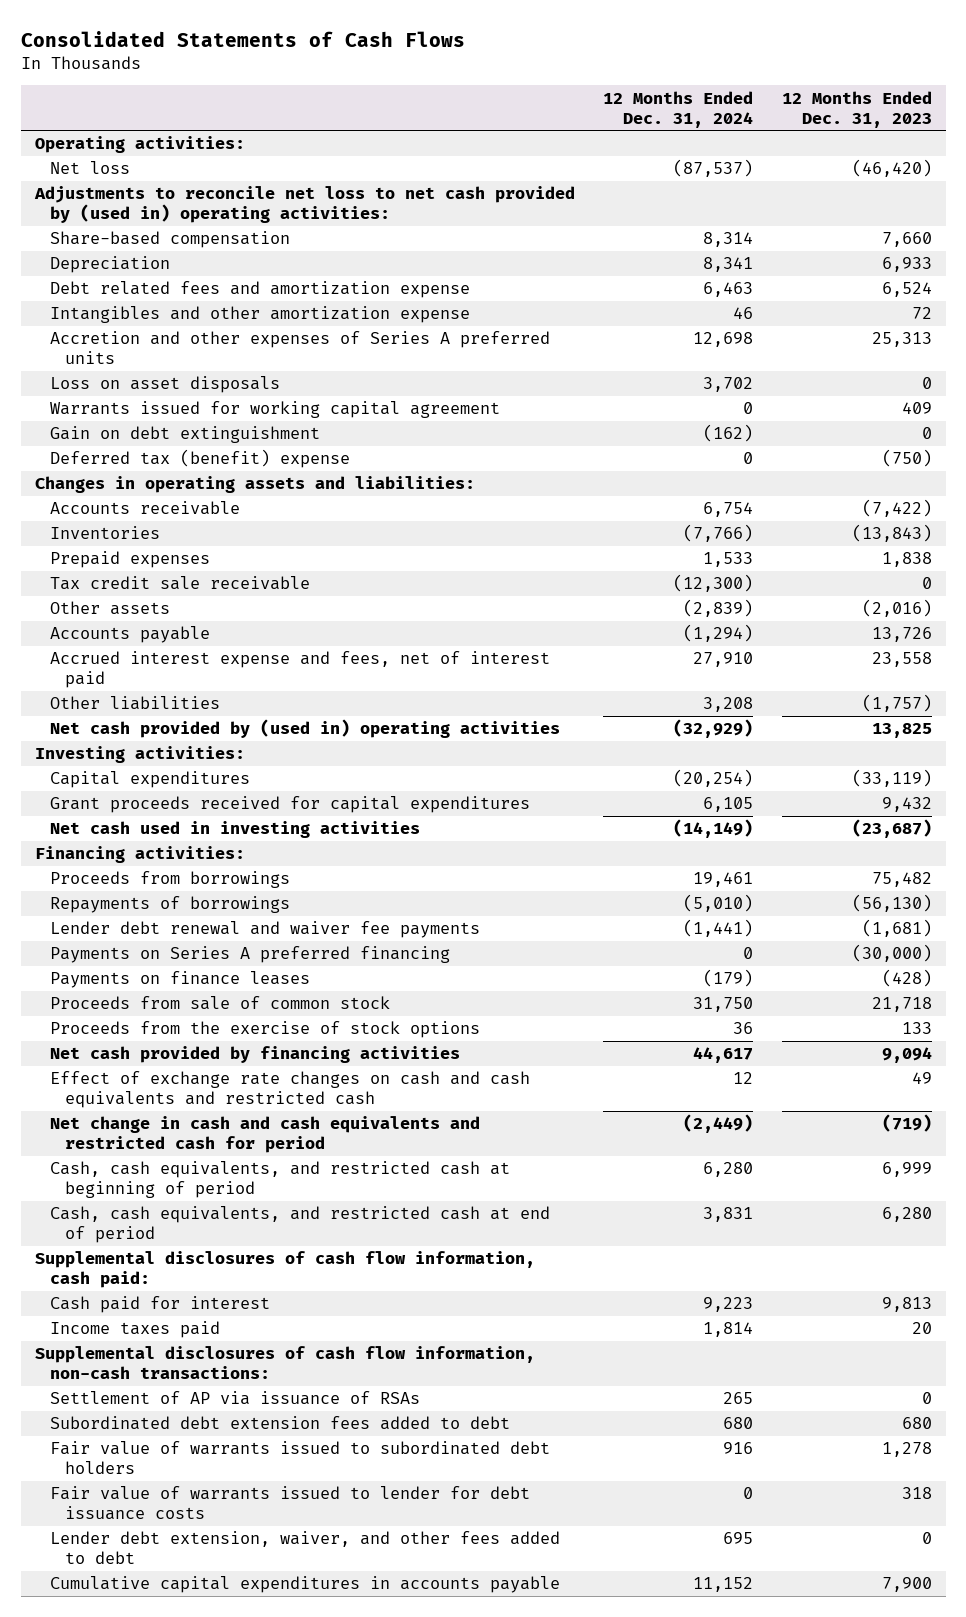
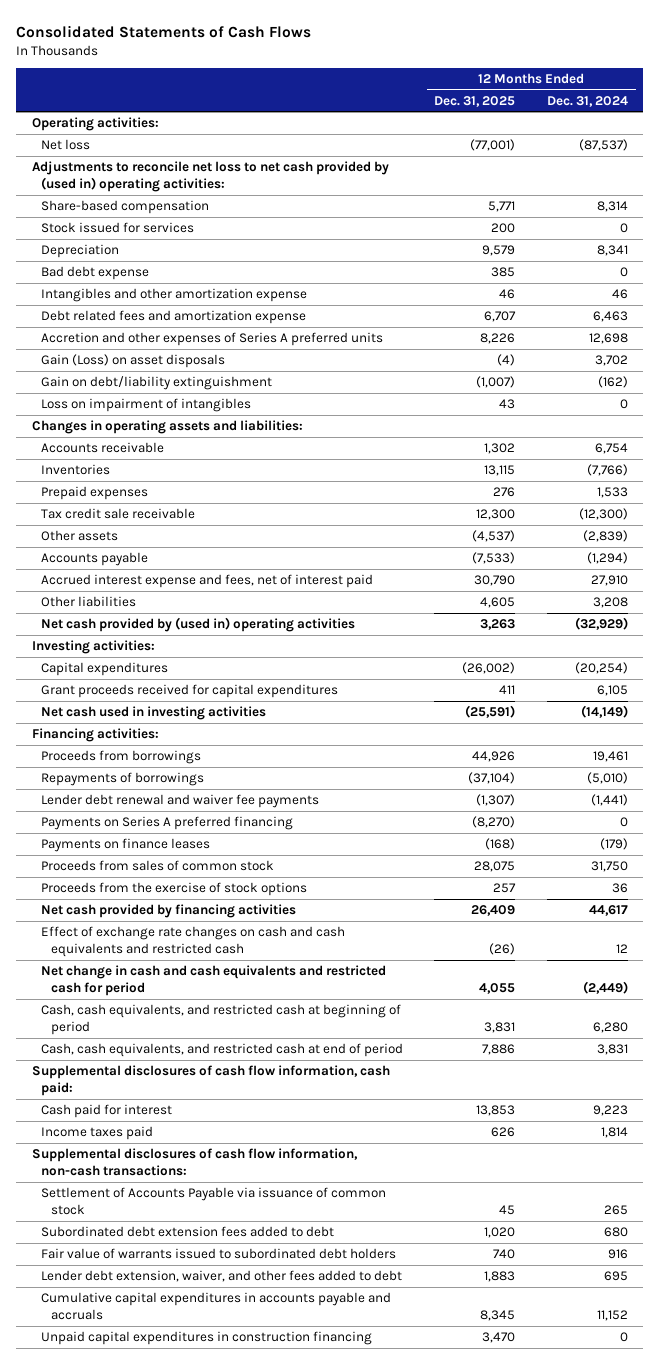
[781,90,932,128] 12 Months Ended Dec. 31, 2023 -> none
none -> [434,95,516,107] Dec. 31, 2025
none -> [41,222,195,234] Stock issued for services
none -> [41,266,150,281] Bad debt expense
[49,281,470,299] Debt related fees and amortization expense -> [41,310,307,325] Debt related fees and amortization expense
[49,401,500,419] Warrants issued for working capital agreement -> none
[49,449,350,469] Deferred tax (benefit) expense -> none
[49,376,280,394] Loss on asset disposals -> [41,354,226,369] Gain (Loss) on asset disposals
[49,426,320,444] Gain on debt extinguishment -> [41,376,273,391] Gain on debt/liability extinguishment
none -> [41,398,252,413] Loss on impairment of intangibles
[49,996,390,1011] Proceeds from sale of common stock -> [41,860,275,872] Proceeds from sales of common stock
[49,1391,420,1406] Settlement of AP via issuance of RSAs -> [41,1187,387,1216] Settlement of Accounts Payable via issuance of common stock
[49,1486,530,1521] Fair value of warrants issued to lender for debt issuance costs -> none
[49,1576,560,1594] Cumulative capital expenditures in accounts payable -> [41,1292,392,1321] Cumulative capital expenditures in accounts payable and accruals
none -> [41,1331,373,1346] Unpaid capital expenditures in construction financing

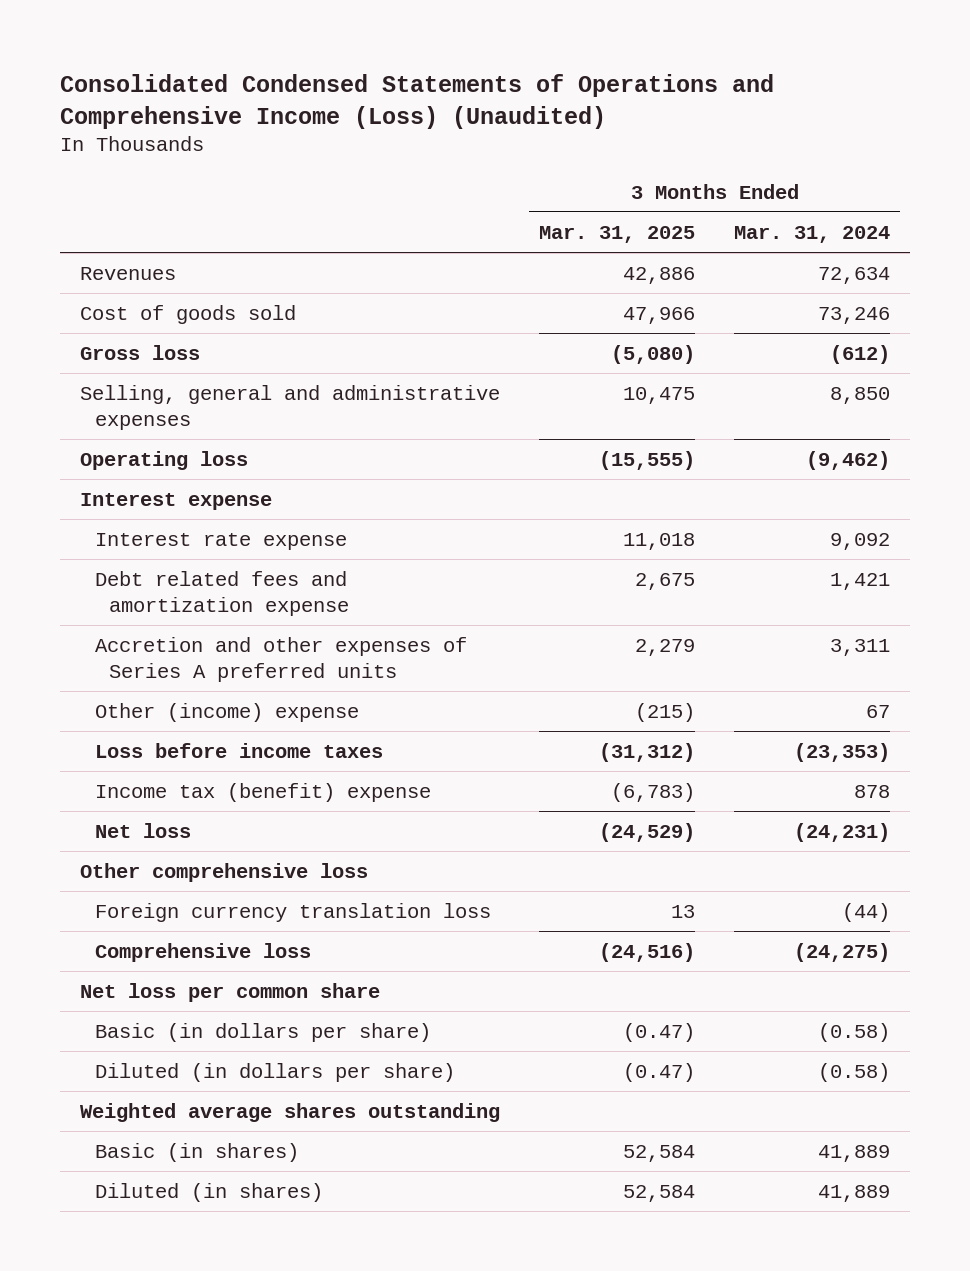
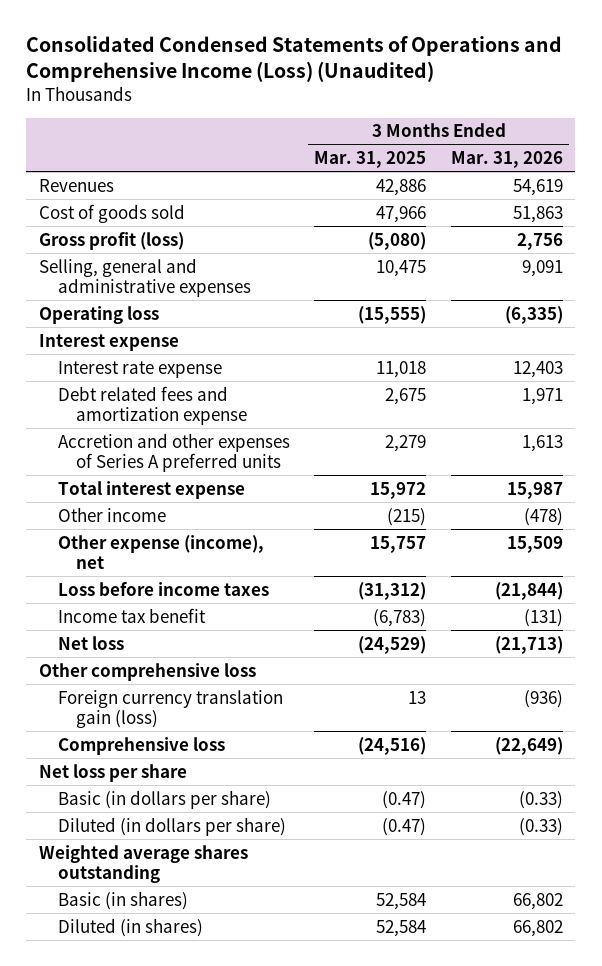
[734,225,891,243] Mar. 31, 2024 -> none
none -> [450,151,563,169] Mar. 31, 2026
[79,344,200,360] Gross loss -> [38,231,184,250] Gross profit (loss)
none -> [57,480,245,499] Total interest expense
[94,702,359,722] Other (income) expense -> [57,506,166,522] Other income
none -> [57,534,264,570] Other expense (income), net
[94,782,431,802] Income tax (benefit) expense -> [57,607,206,623] Income tax benefit
[94,902,491,922] Foreign currency translation loss -> [57,689,283,729] Foreign currency translation gain (loss)
[79,982,380,1002] Net loss per common share -> [38,763,187,782] Net loss per share

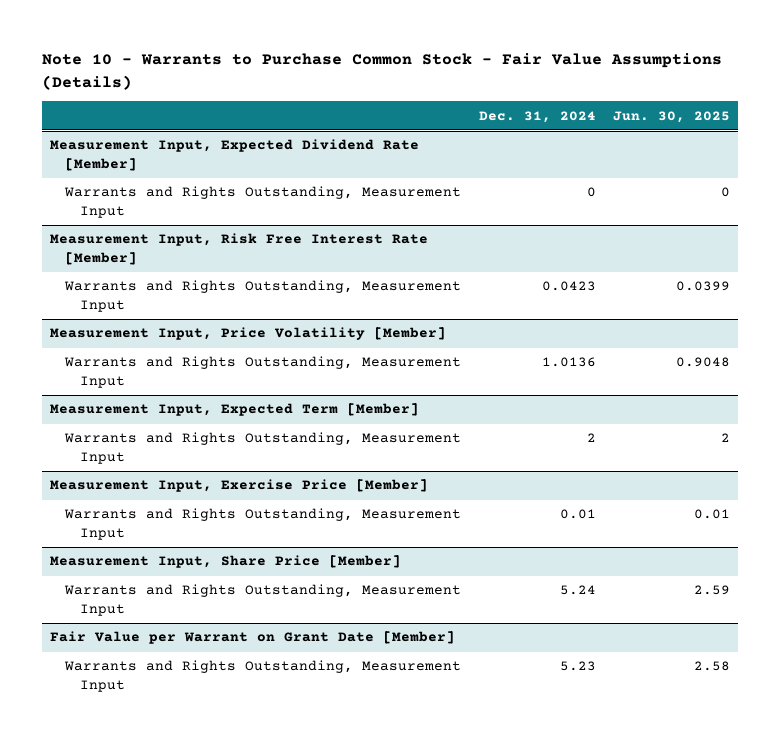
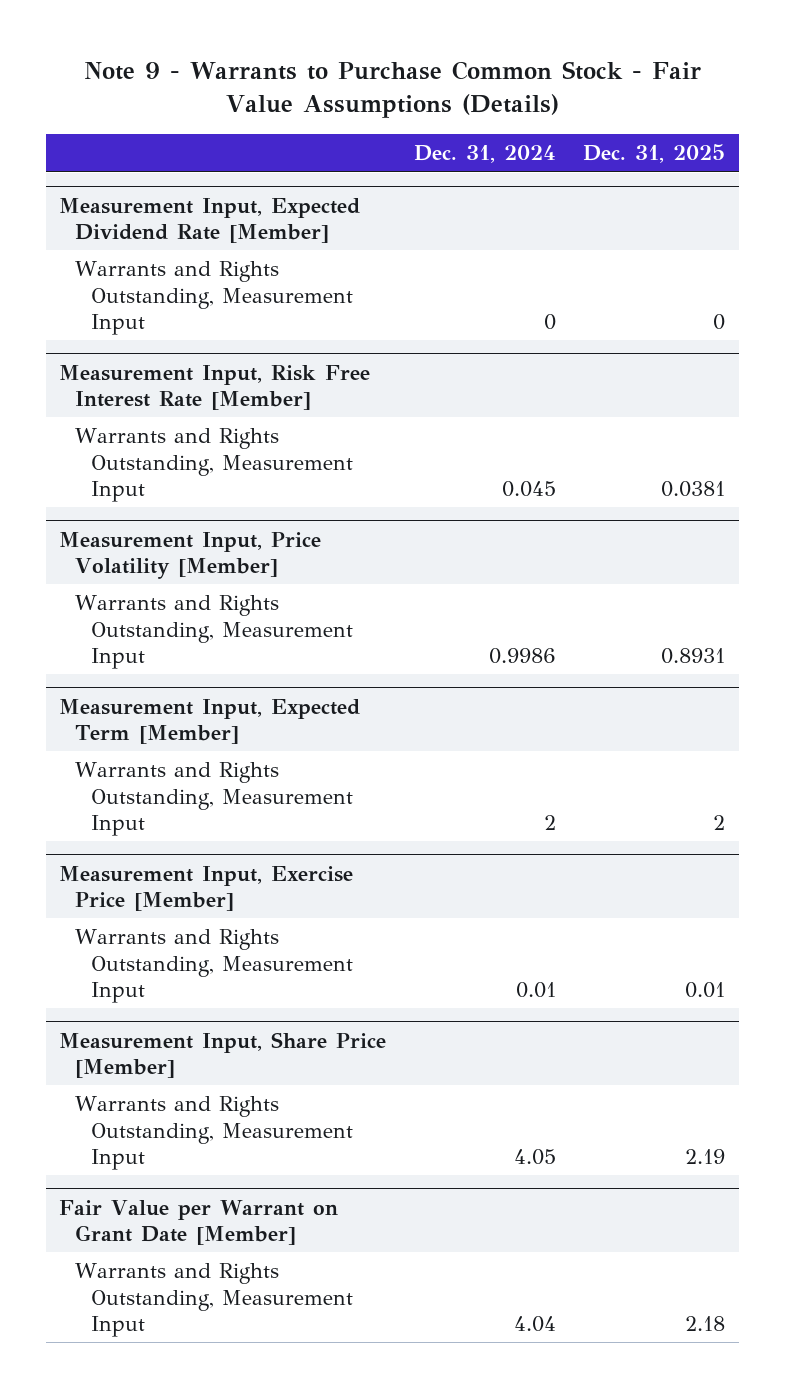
[41,53,722,90] Note 10 - Warrants to Purchase Common Stock - Fair Value Assumptions (Details) -> [84,60,702,119] Note 9 - Warrants to Purchase Common Stock - Fair Value Assumptions (Details)
[612,110,730,123] Jun. 30, 2025 -> none
none -> [583,144,726,164] Dec. 31, 2025
[541,281,596,292] 0.0423 -> [501,480,556,497] 0.045
[541,357,596,368] 1.0136 -> [488,647,556,664] 0.9986
[559,585,596,596] 5.24 -> [513,1148,556,1165] 4.05
[559,661,596,672] 5.23 -> [513,1315,556,1332] 4.04

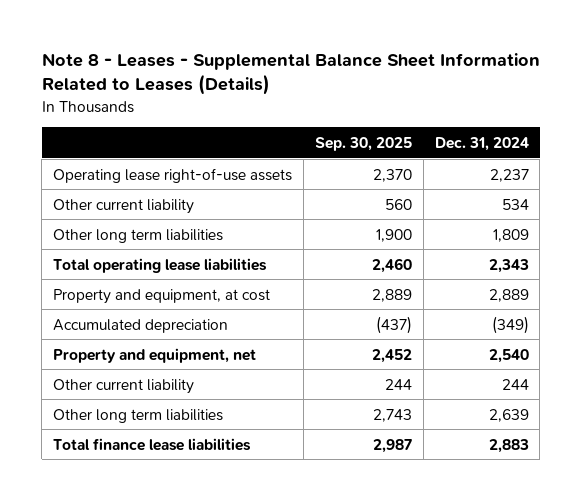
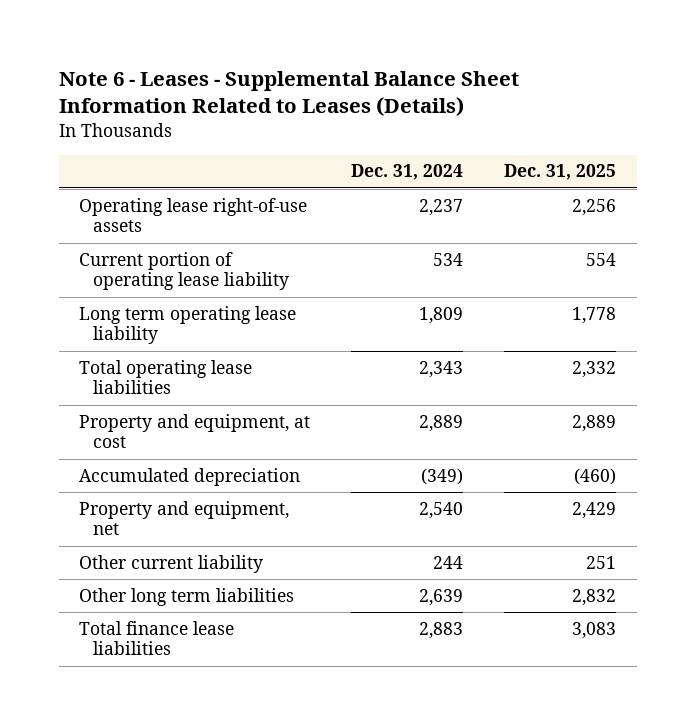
[41,53,540,96] Note 8 - Leases - Supplemental Balance Sheet Information Related to Leases (Details) -> [58,70,519,117] Note 6 - Leases - Supplemental Balance Sheet Information Related to Leases (Details)
[314,136,412,151] Sep. 30, 2025 -> none
none -> [504,164,617,181] Dec. 31, 2025
[53,198,195,214] Other current liability -> [79,251,289,291] Current portion of operating lease liability
[53,228,224,243] Other long term liabilities -> [79,305,297,345] Long term operating lease liability

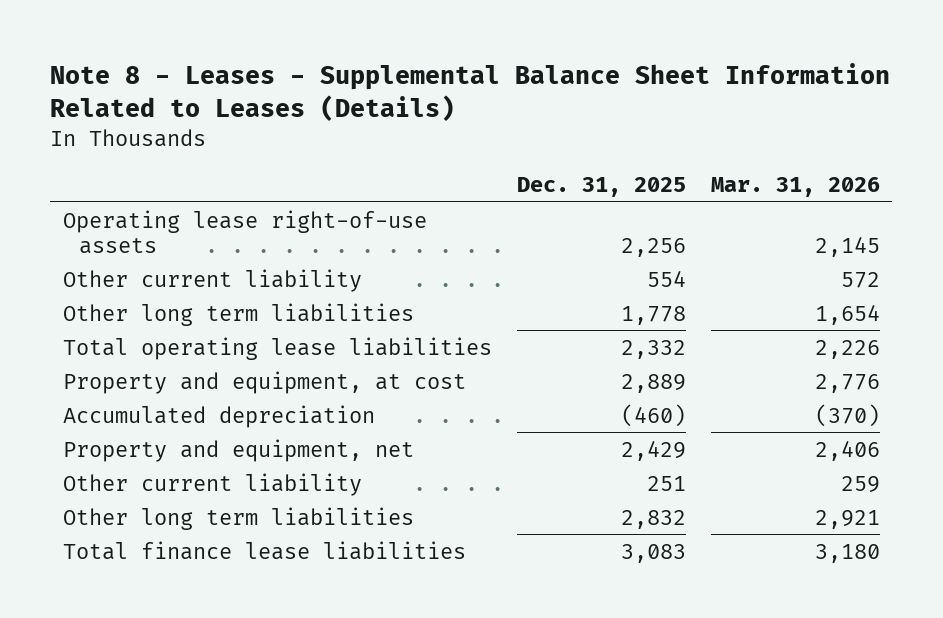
[58,70,519,117] Note 6 - Leases - Supplemental Balance Sheet Information Related to Leases (Details) -> [50,62,891,121] Note 8 - Leases - Supplemental Balance Sheet Information Related to Leases (Details)
[351,164,464,181] Dec. 31, 2024 -> none
none -> [710,176,880,197] Mar. 31, 2026
[79,251,289,291] Current portion of operating lease liability -> [62,268,362,292] Other current liability
[79,305,297,345] Long term operating lease liability -> [62,302,414,326] Other long term liabilities

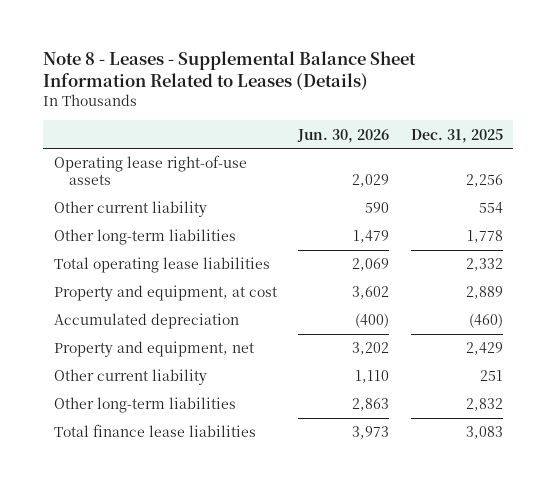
[710,176,880,197] Mar. 31, 2026 -> none
none -> [297,128,390,143] Jun. 30, 2026
[62,302,414,326] Other long term liabilities -> [53,229,236,246] Other long-term liabilities
[62,506,414,530] Other long term liabilities -> [53,397,236,414] Other long-term liabilities

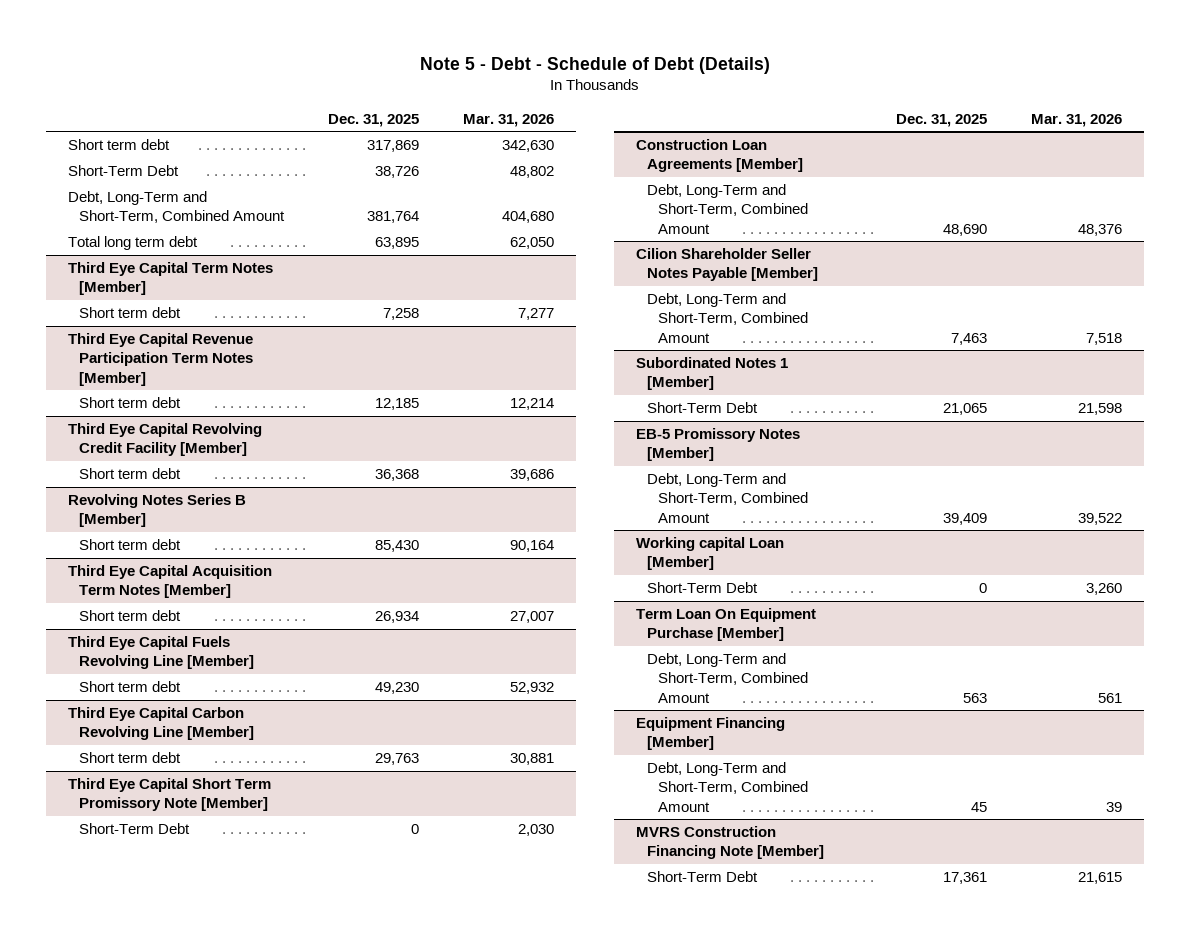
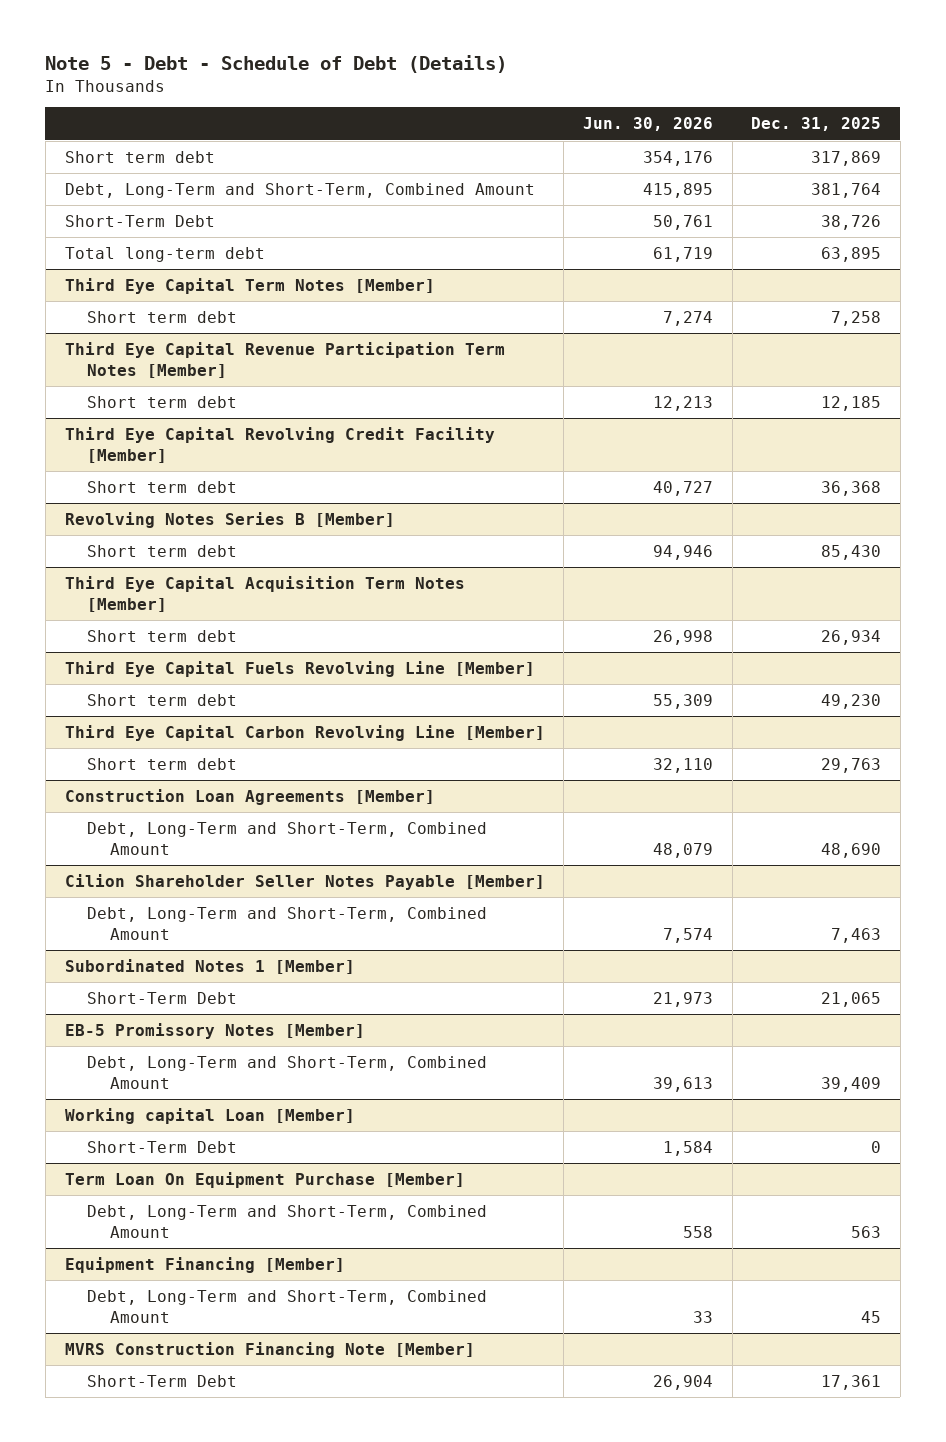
[463,113,555,127] Mar. 31, 2026 -> none
none -> [582,117,713,132] Jun. 30, 2026
[68,165,180,177] Short-Term Debt -> [64,214,215,227] Short-Term Debt
[68,236,199,251] Total long term debt -> [64,246,265,262] Total long-term debt
[68,778,272,812] Third Eye Capital Short Term Promissory Note [Member] -> none
[79,823,191,835] Short-Term Debt -> none

